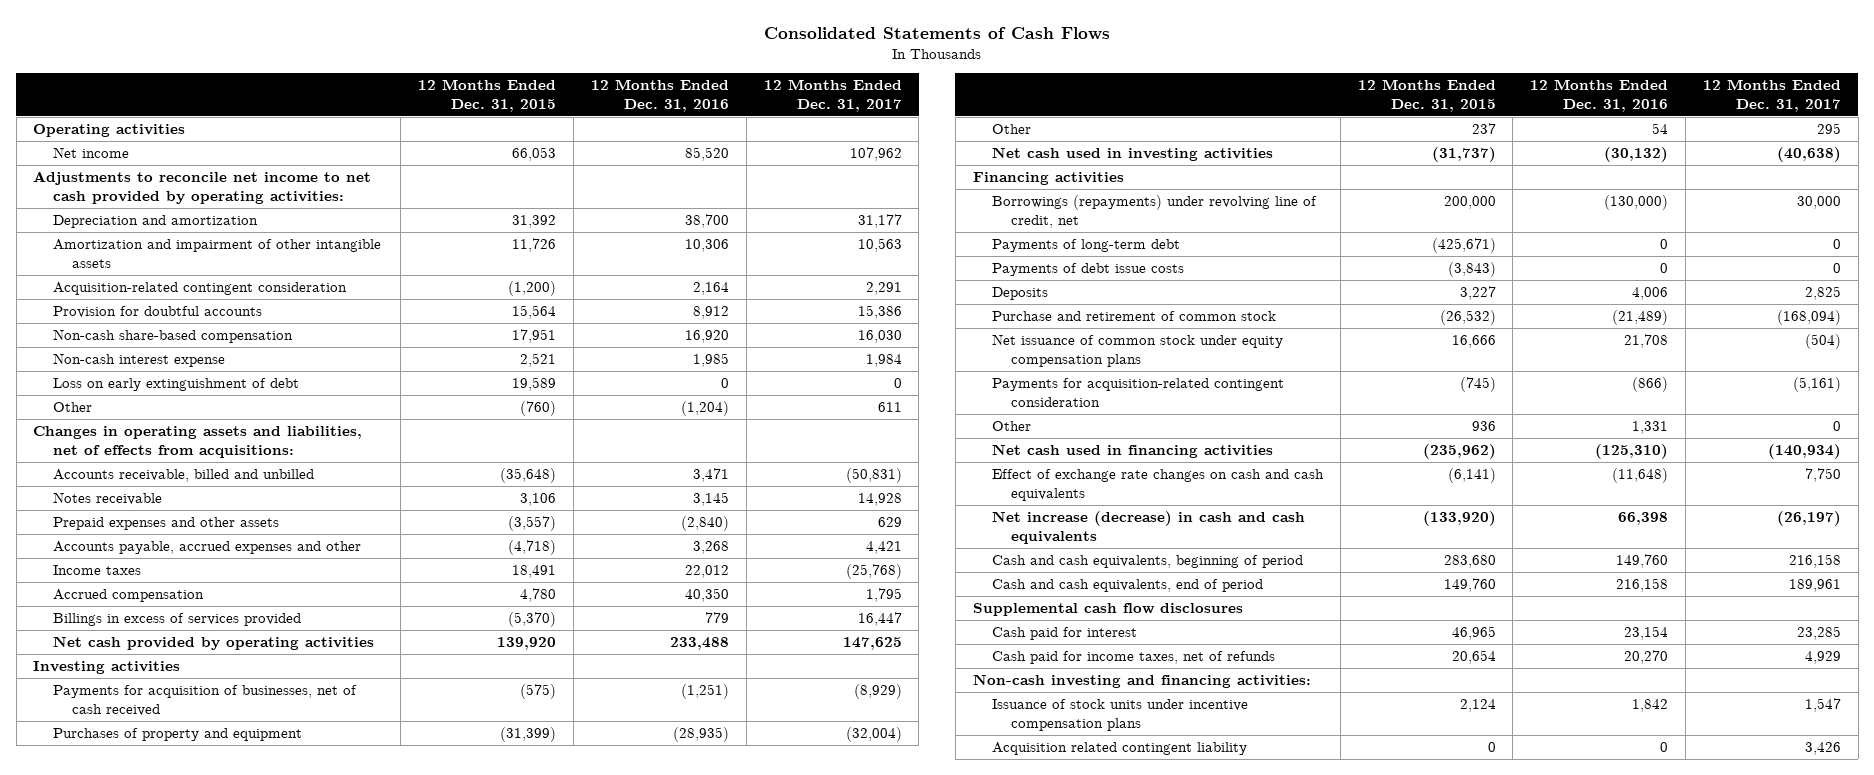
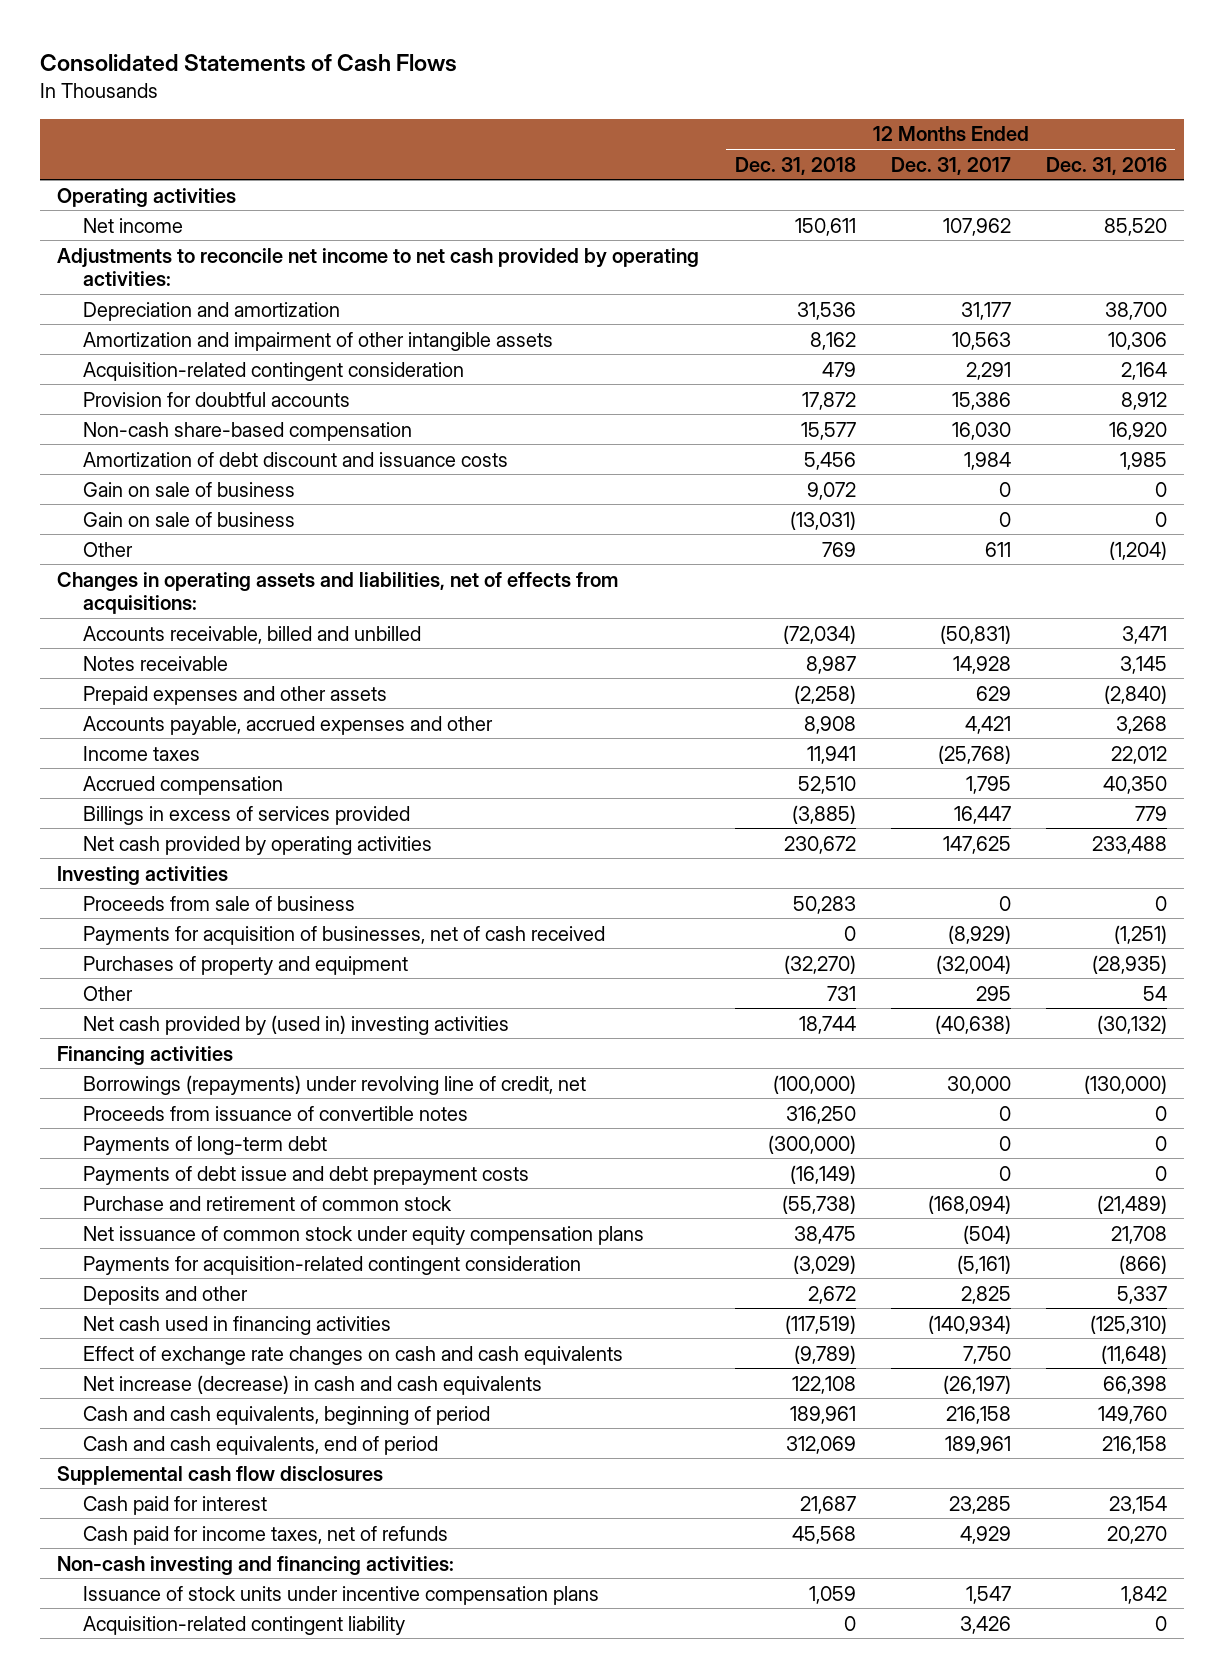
[418,79,557,112] 12 Months Ended Dec. 31, 2015 -> none
none -> [734,156,856,175] Dec. 31, 2018
[52,353,225,368] Non-cash interest expense -> [83,451,509,467] Amortization of debt discount and issuance costs
[52,378,299,392] Loss on early extinguishment of debt -> [83,481,296,497] Gain on sale of business
none -> [83,511,296,527] Gain on sale of business
none -> [83,895,356,911] Proceeds from sale of business
[991,147,1273,162] Net cash used in investing activities -> [83,1014,510,1035] Net cash provided by (used in) investing activities
none -> [83,1105,469,1121] Proceeds from issuance of convertible notes
[991,287,1048,301] Deposits -> none
[991,263,1184,277] Payments of debt issue costs -> [83,1165,530,1185] Payments of debt issue and debt prepayment costs
[991,421,1031,432] Other -> [83,1285,249,1305] Deposits and other
[1632,421,1669,435] 1,331 -> [1116,1285,1167,1304] 5,337
[1832,421,1841,432] 0 -> [960,1285,1011,1304] 2,825
[991,742,1247,756] Acquisition related contingent liability -> [83,1615,406,1635] Acquisition-related contingent liability

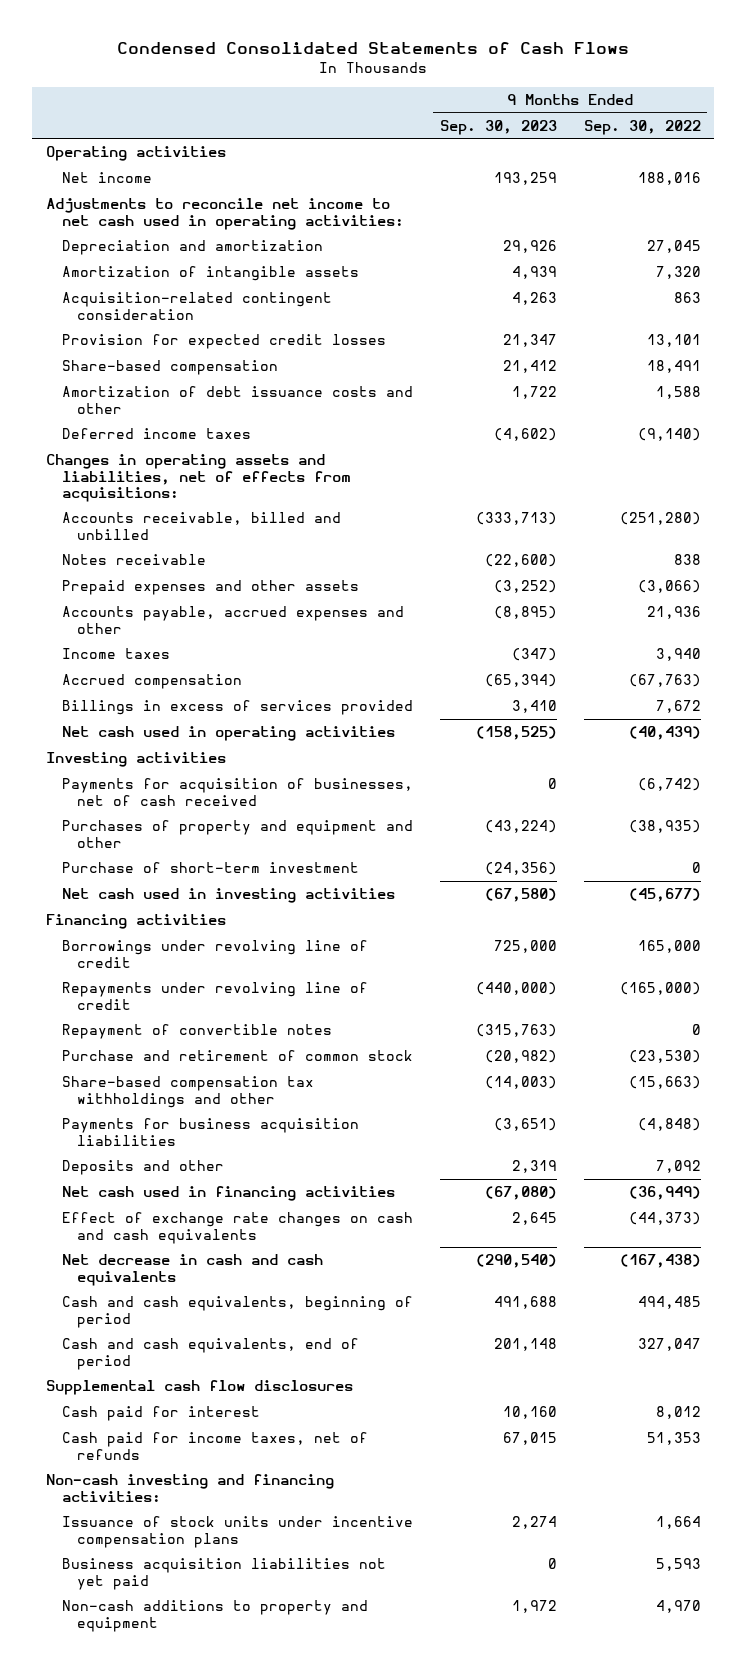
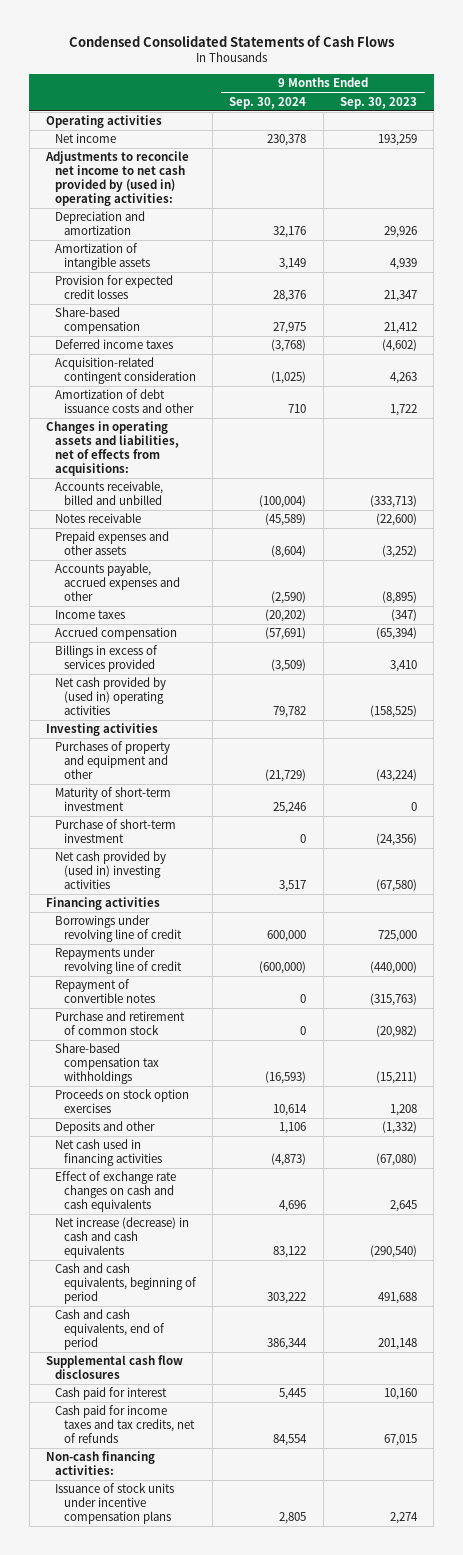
[583,119,701,135] Sep. 30, 2022 -> none
none -> [229,96,307,109] Sep. 30, 2024
[45,198,404,230] Adjustments to reconcile net income to net cash used in operating activities: -> [45,151,190,206] Adjustments to reconcile net income to net cash provided by (used in) operating activities:
[61,292,332,320] Acquisition-related contingent consideration -> [54,357,196,385] Acquisition-related contingent consideration
[61,386,413,414] Amortization of debt issuance costs and other -> [54,389,194,414] Amortization of debt issuance costs and other
[61,726,395,742] Net cash used in operating activities -> [54,677,166,715] Net cash provided by (used in) operating activities
[61,778,413,806] Payments for acquisition of businesses, net of cash received -> none
none -> [54,787,171,812] Maturity of short-term investment
[61,888,395,904] Net cash used in investing activities -> [54,851,166,889] Net cash provided by (used in) investing activities
[61,1118,359,1146] Payments for business acquisition liabilities -> none
[61,1076,314,1108] Share-based compensation tax withholdings and other -> [54,1043,159,1084] Share-based compensation tax withholdings
[484,1076,557,1090] (14,003) -> [376,1070,418,1084] (15,211)
none -> [54,1089,189,1114] Proceeds on stock option exercises
[511,1160,557,1174] 2,319 -> [382,1121,418,1135] (1,332)
[61,1254,323,1286] Net decrease in cash and cash equivalents -> [54,1217,189,1258] Net increase (decrease) in cash and cash equivalents
[61,1432,368,1460] Cash paid for income taxes, net of refunds -> [54,1405,195,1443] Cash paid for income taxes and tax credits, net of refunds
[45,1474,334,1502] Non-cash investing and financing activities: -> [46,1451,156,1476] Non-cash financing activities:
[61,1558,386,1590] Business acquisition liabilities not yet paid -> none
[61,1600,368,1632] Non-cash additions to property and equipment -> none

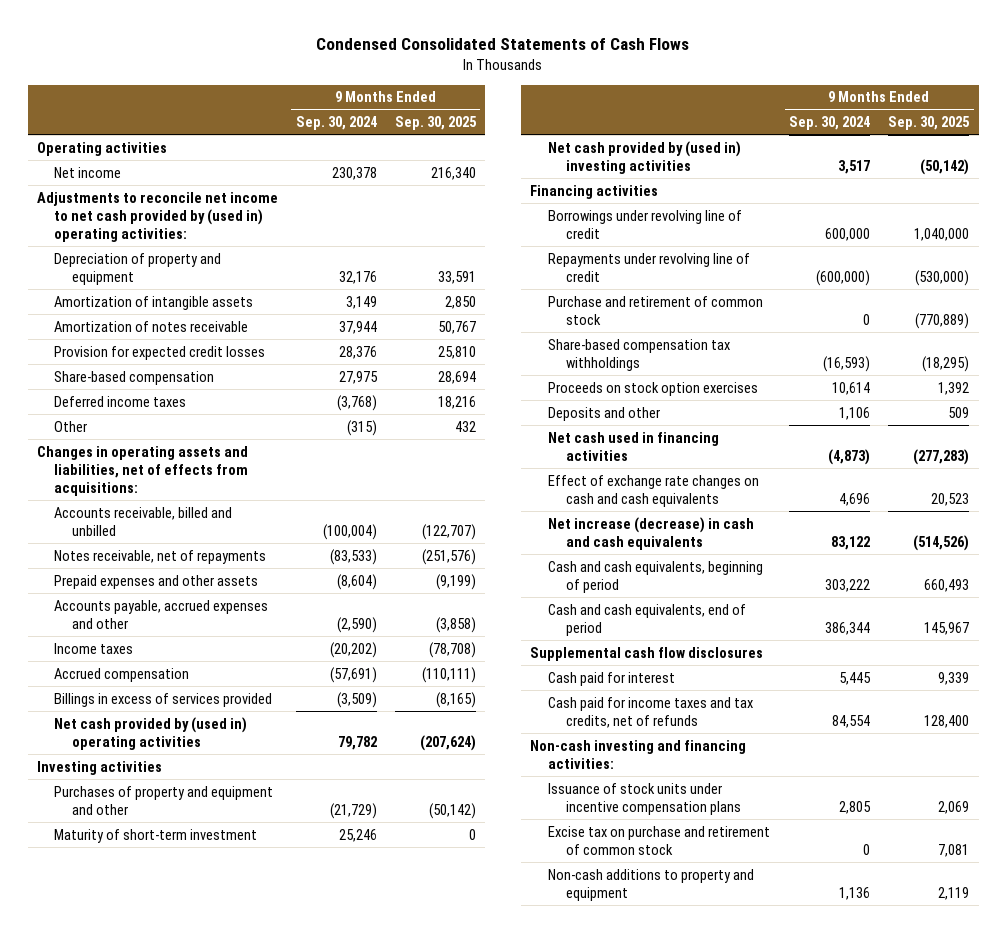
[340,96,418,109] Sep. 30, 2023 -> none
none -> [394,116,477,131] Sep. 30, 2025
[54,211,145,236] Depreciation and amortization -> [54,252,222,285] Depreciation of property and equipment
none -> [54,320,249,332] Amortization of notes receivable
[54,357,196,385] Acquisition-related contingent consideration -> none
[54,389,194,414] Amortization of debt issuance costs and other -> none
none -> [54,420,88,432] Other
[54,513,141,524] Notes receivable -> [54,549,267,564] Notes receivable, net of repayments
[265,513,307,527] (45,589) -> [329,548,377,565] (83,533)
[54,819,176,844] Purchase of short-term investment -> none
[54,979,155,1004] Repayment of convertible notes -> none
[46,1451,156,1476] Non-cash financing activities: -> [530,739,747,769] Non-cash investing and financing activities:
none -> [548,825,771,855] Excise tax on purchase and retirement of common stock
none -> [548,868,755,901] Non-cash additions to property and equipment

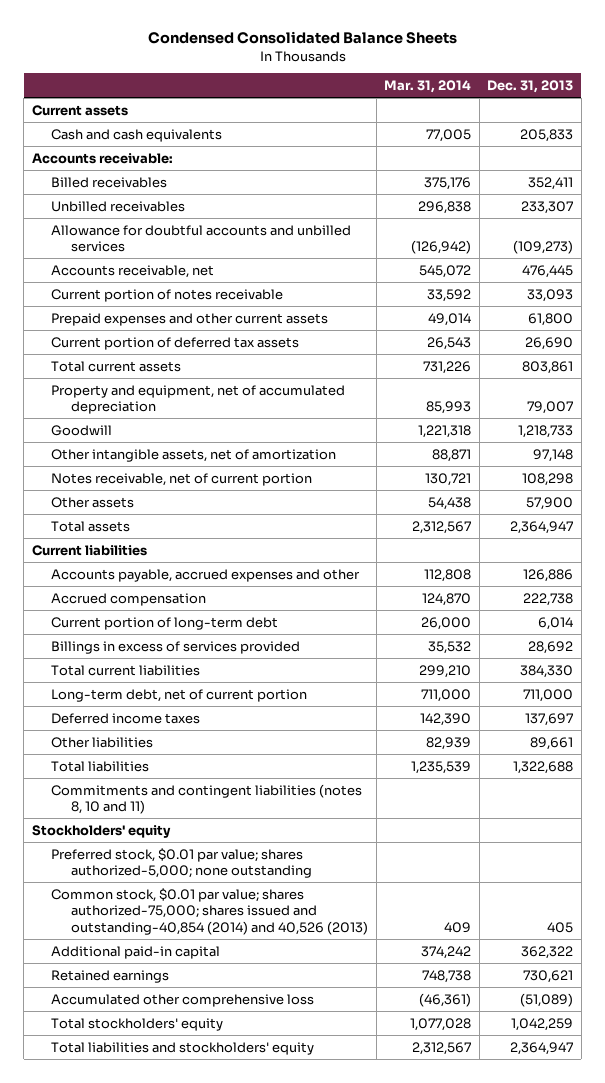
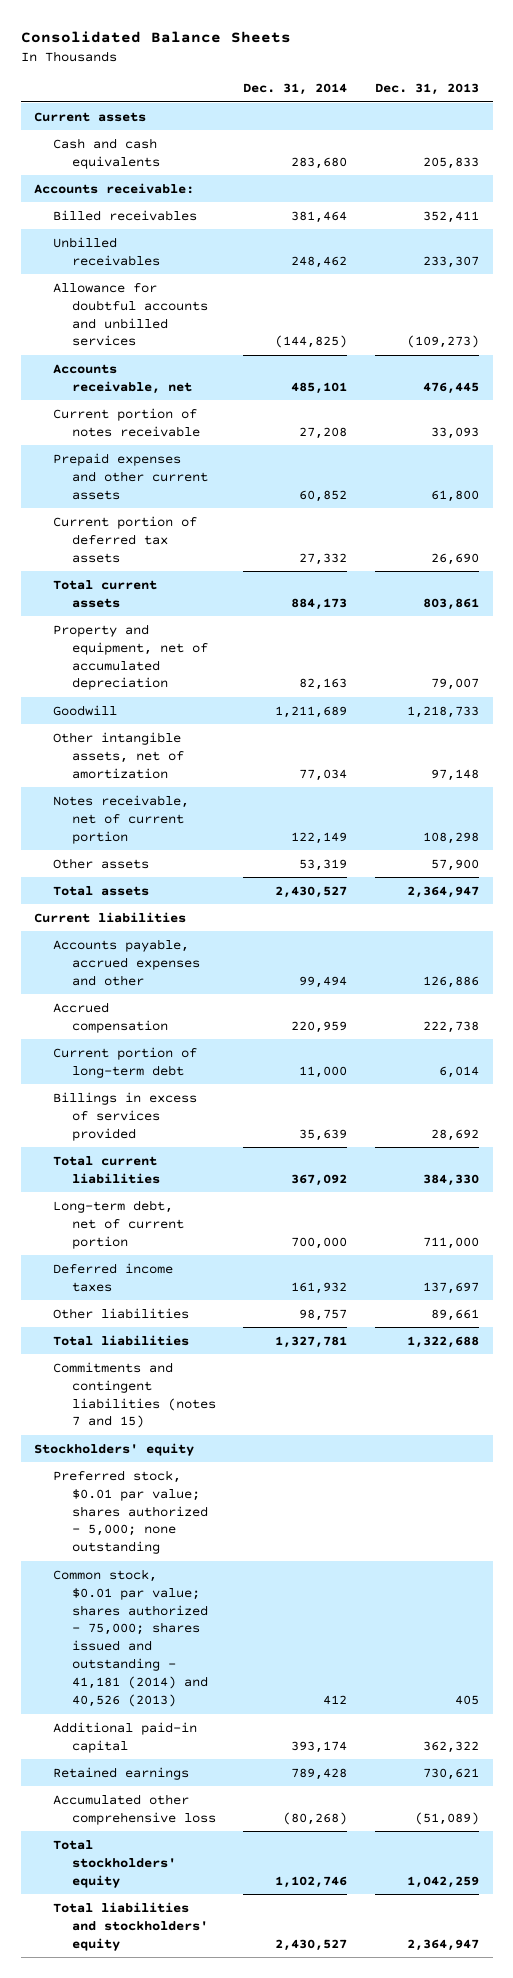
[147,31,457,45] Condensed Consolidated Balance Sheets -> [20,31,291,44] Consolidated Balance Sheets
[384,80,472,94] Mar. 31, 2014 -> none
none -> [243,83,348,96] Dec. 31, 2014
[51,783,363,815] Commitments and contingent liabilities (notes 8, 10 and 11) -> [53,1361,216,1429] Commitments and contingent liabilities (notes 7 and 15)
[51,847,312,879] Preferred stock, $0.01 par value; shares authorized-5,000; none outstanding -> [53,1469,208,1555] Preferred stock, $0.01 par value; shares authorized - 5,000; none outstanding
[51,887,368,935] Common stock, $0.01 par value; shares authorized-75,000; shares issued and outstanding-40,854 (2014) and 40,526 (2013) -> [53,1568,208,1708] Common stock, $0.01 par value; shares authorized - 75,000; shares issued and outstanding - 41,181 (2014) and 40,526 (2013)

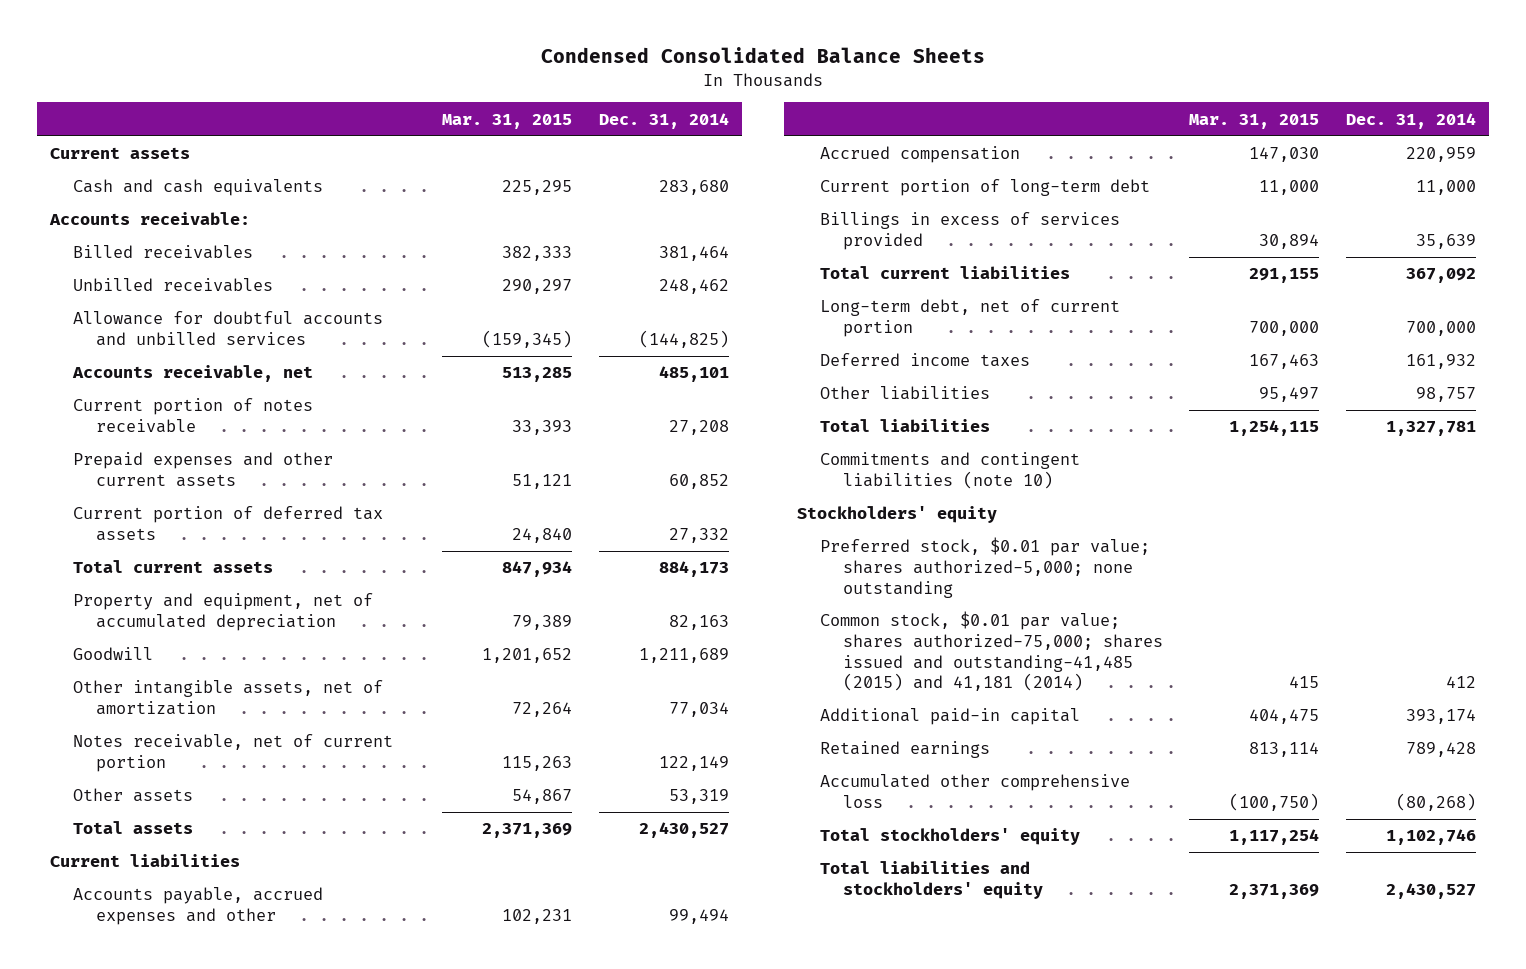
[20,31,291,44] Consolidated Balance Sheets -> [541,47,986,64] Condensed Consolidated Balance Sheets
[374,83,479,96] Dec. 31, 2013 -> none
none -> [442,113,573,129] Mar. 31, 2015
[53,1361,216,1429] Commitments and contingent liabilities (notes 7 and 15) -> [819,452,1080,490] Commitments and contingent liabilities (note 10)
[53,1469,208,1555] Preferred stock, $0.01 par value; shares authorized - 5,000; none outstanding -> [819,537,1150,598] Preferred stock, $0.01 par value; shares authorized-5,000; none outstanding
[53,1568,208,1708] Common stock, $0.01 par value; shares authorized - 75,000; shares issued and outstanding - 41,181 (2014) and 40,526 (2013) -> [819,611,1163,692] Common stock, $0.01 par value; shares authorized-75,000; shares issued and outstanding-41,485 (2015) and 41,181 (2014)

